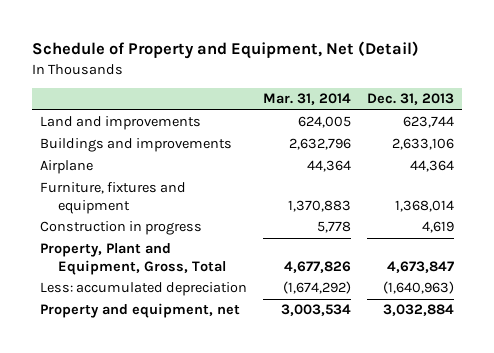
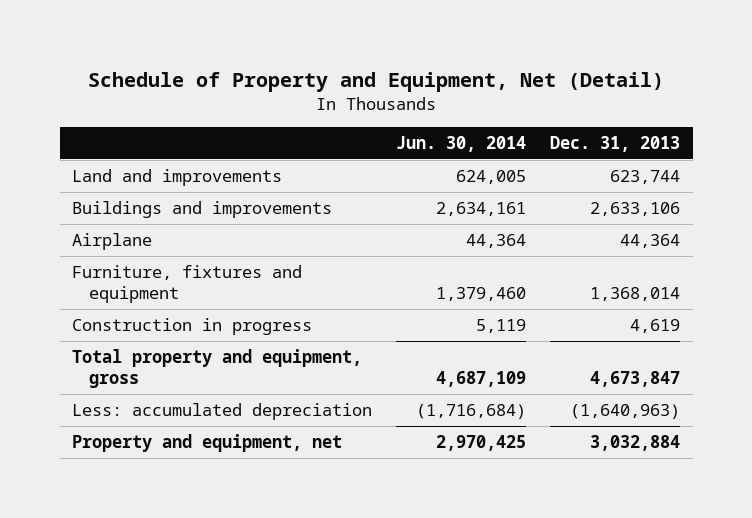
[262,93,351,106] Mar. 31, 2014 -> none
none -> [396,136,527,153] Jun. 30, 2014
[39,243,226,275] Property, Plant and Equipment, Gross, Total -> [71,349,362,389] Total property and equipment, gross

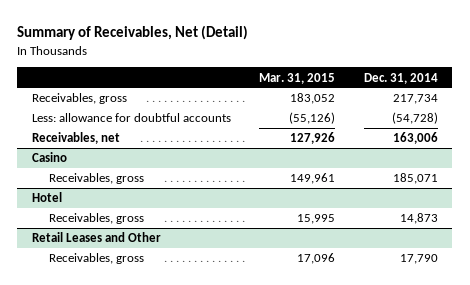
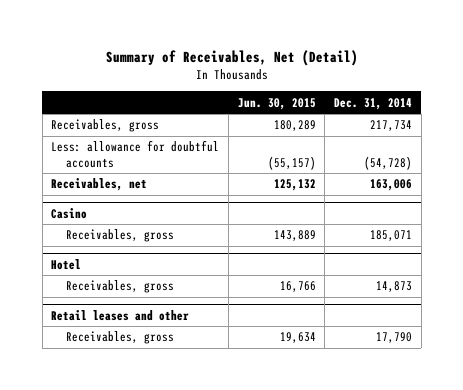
[259,72,336,84] Mar. 31, 2015 -> none
none -> [237,97,316,110] Jun. 30, 2015
[31,232,161,243] Retail Leases and Other -> [51,309,190,321] Retail leases and other

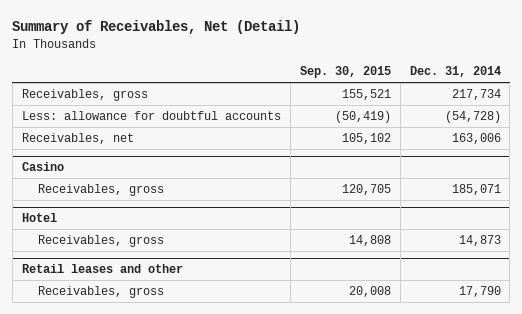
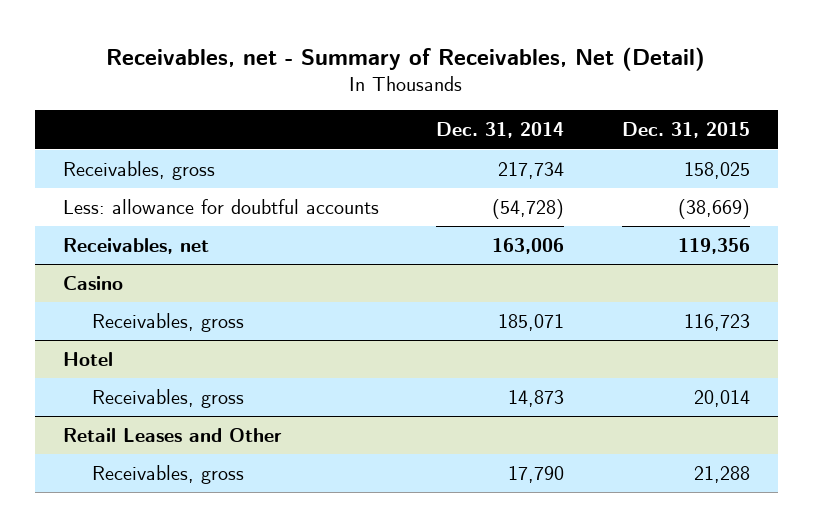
[12,20,301,35] Summary of Receivables, Net (Detail) -> [106,46,706,71] Receivables, net - Summary of Receivables, Net (Detail)
[299,65,391,78] Sep. 30, 2015 -> none
none -> [621,122,750,139] Dec. 31, 2015
[21,264,183,274] Retail leases and other -> [63,427,283,442] Retail Leases and Other

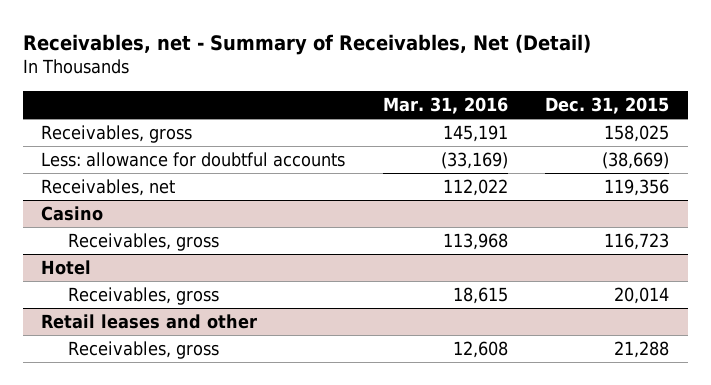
[436,122,565,139] Dec. 31, 2014 -> none
none -> [382,96,508,114] Mar. 31, 2016
[63,427,283,442] Retail Leases and Other -> [41,313,258,329] Retail leases and other

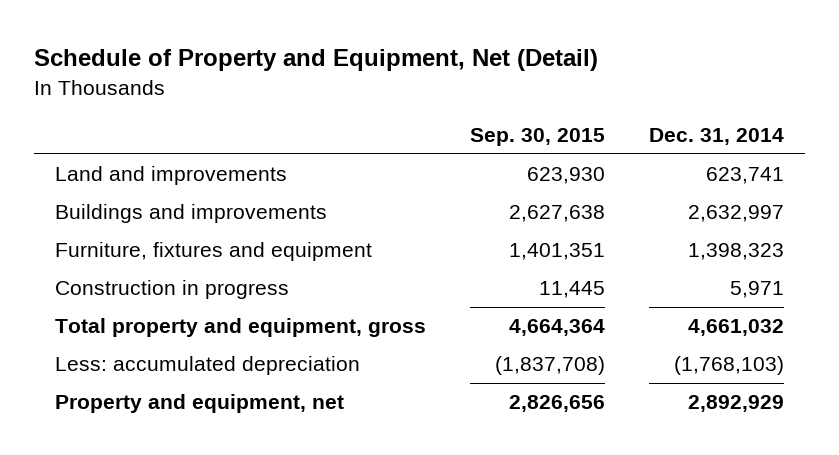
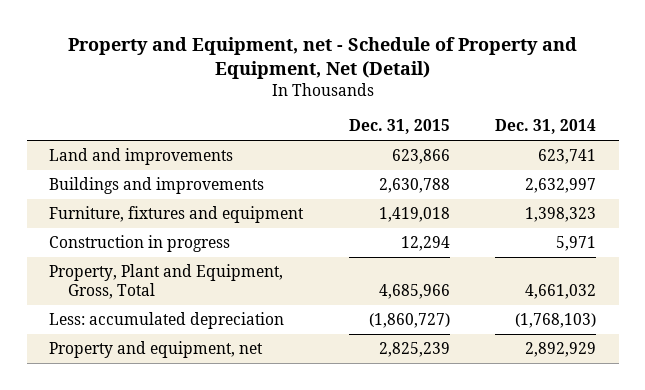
[33,49,598,72] Schedule of Property and Equipment, Net (Detail) -> [67,36,577,79] Property and Equipment, net - Schedule of Property and Equipment, Net (Detail)
[470,127,606,146] Sep. 30, 2015 -> none
none -> [348,119,450,135] Dec. 31, 2015
[55,318,427,338] Total property and equipment, gross -> [49,264,284,300] Property, Plant and Equipment, Gross, Total

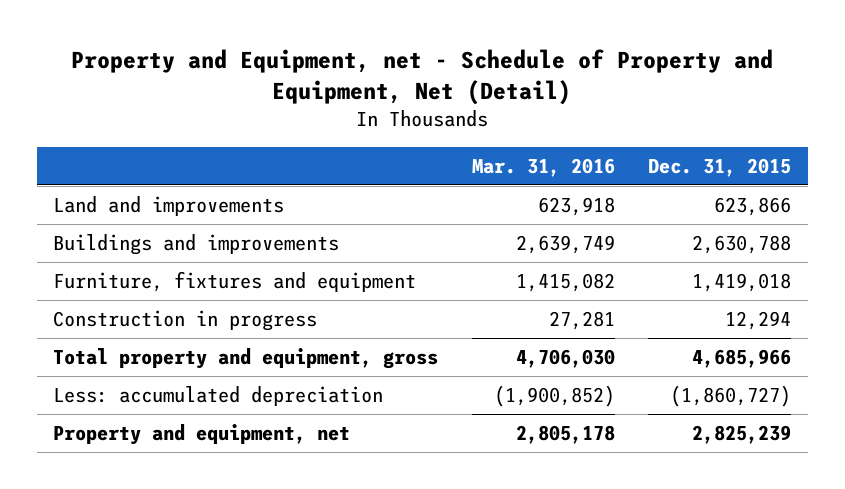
[495,119,597,135] Dec. 31, 2014 -> none
none -> [471,157,615,177] Mar. 31, 2016
[49,264,284,300] Property, Plant and Equipment, Gross, Total -> [53,348,439,370] Total property and equipment, gross

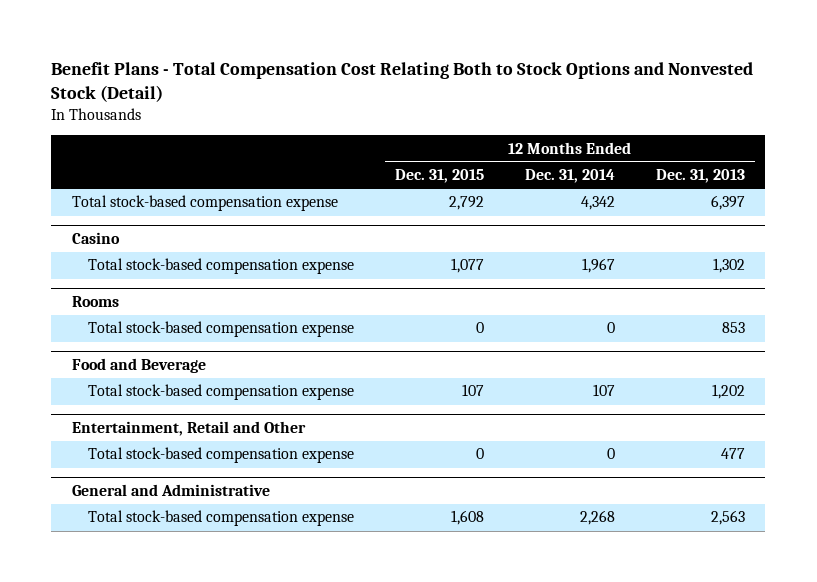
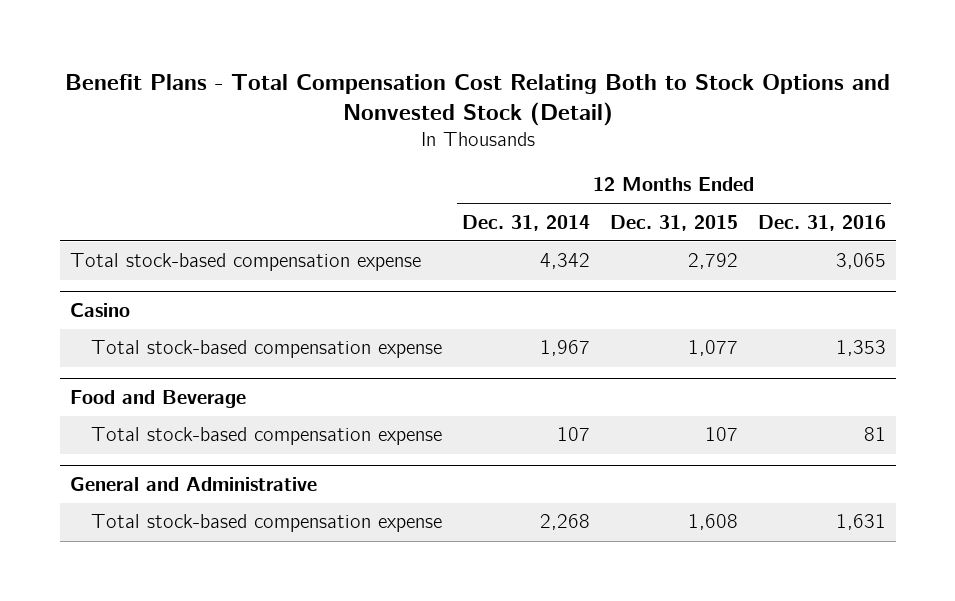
[655,169,745,184] Dec. 31, 2013 -> none
none -> [757,214,886,231] Dec. 31, 2016
[71,295,119,307] Rooms -> none
[88,321,355,338] Total stock-based compensation expense -> none
[71,420,306,436] Entertainment, Retail and Other -> none
[88,447,355,464] Total stock-based compensation expense -> none

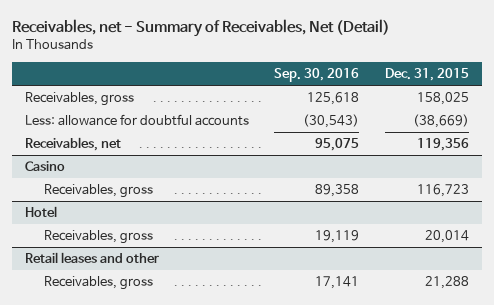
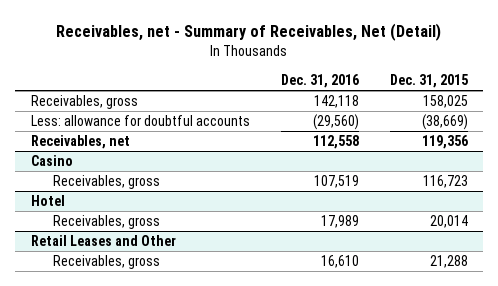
[274,68,360,83] Sep. 30, 2016 -> none
none -> [280,73,359,88] Dec. 31, 2016
[24,252,159,264] Retail leases and other -> [30,235,176,247] Retail Leases and Other

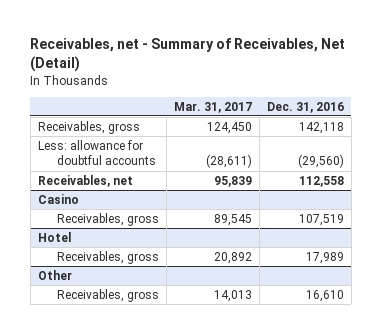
[389,73,468,88] Dec. 31, 2015 -> none
none -> [173,101,252,113] Mar. 31, 2017
[30,235,176,247] Retail Leases and Other -> [37,269,72,280] Other

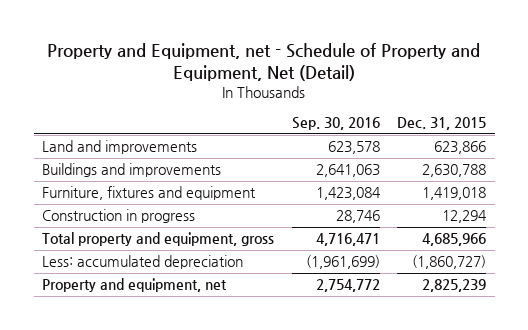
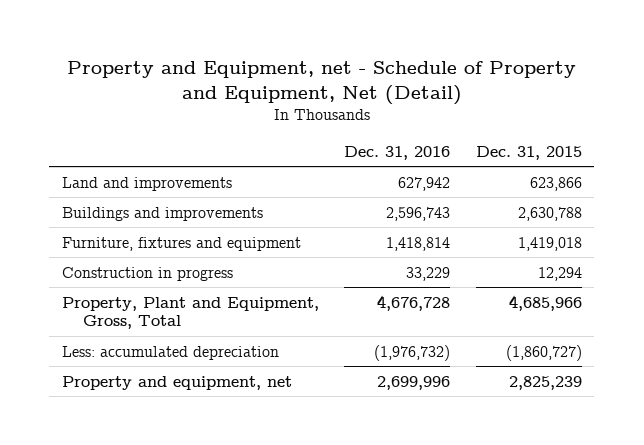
[291,117,380,131] Sep. 30, 2016 -> none
none -> [344,145,451,160] Dec. 31, 2016
[42,232,275,247] Total property and equipment, gross -> [61,296,319,330] Property, Plant and Equipment, Gross, Total

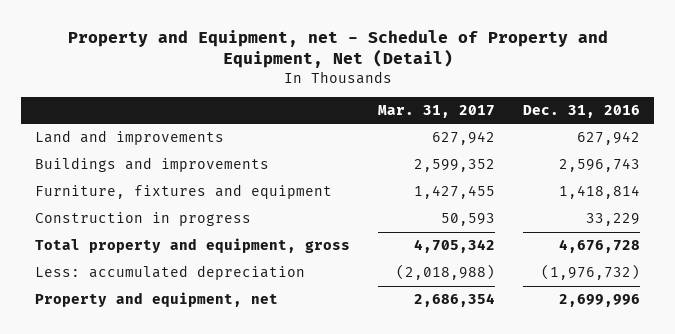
[475,145,582,160] Dec. 31, 2015 -> none
none -> [378,104,496,118] Mar. 31, 2017
[61,296,319,330] Property, Plant and Equipment, Gross, Total -> [35,238,351,254] Total property and equipment, gross

